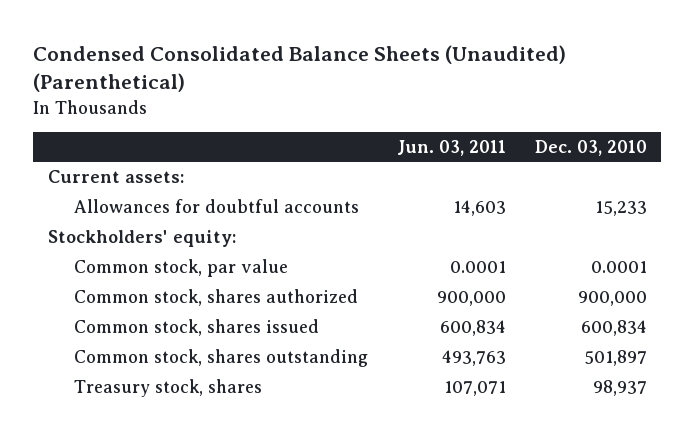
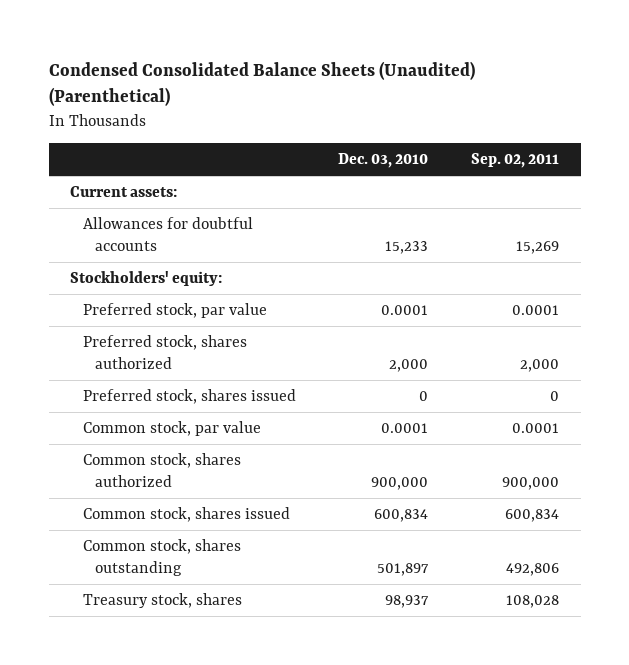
[396,139,506,156] Jun. 03, 2011 -> none
none -> [471,152,560,168] Sep. 02, 2011
none -> [82,303,267,319] Preferred stock, par value
none -> [82,335,247,369] Preferred stock, shares authorized
none -> [82,389,296,405] Preferred stock, shares issued

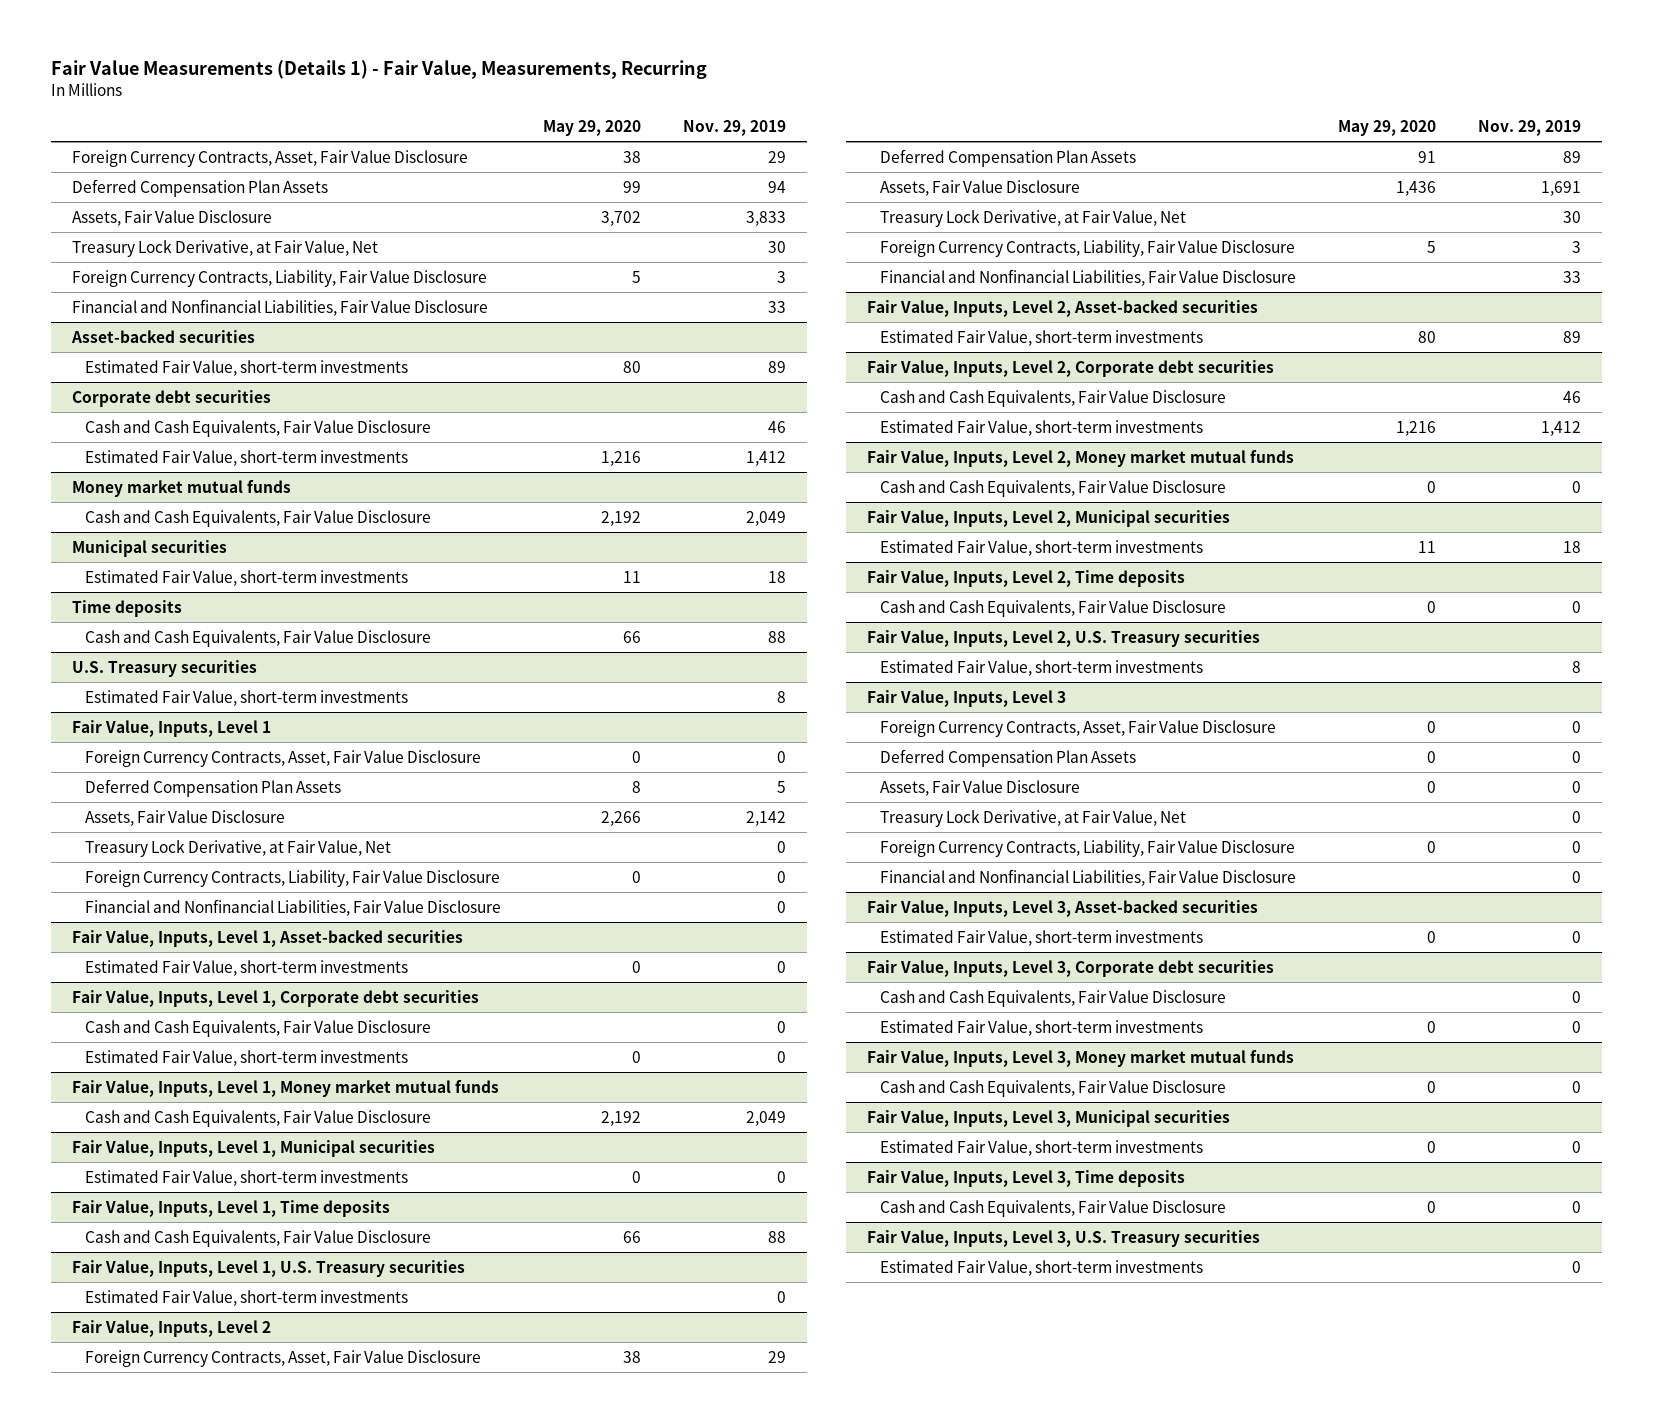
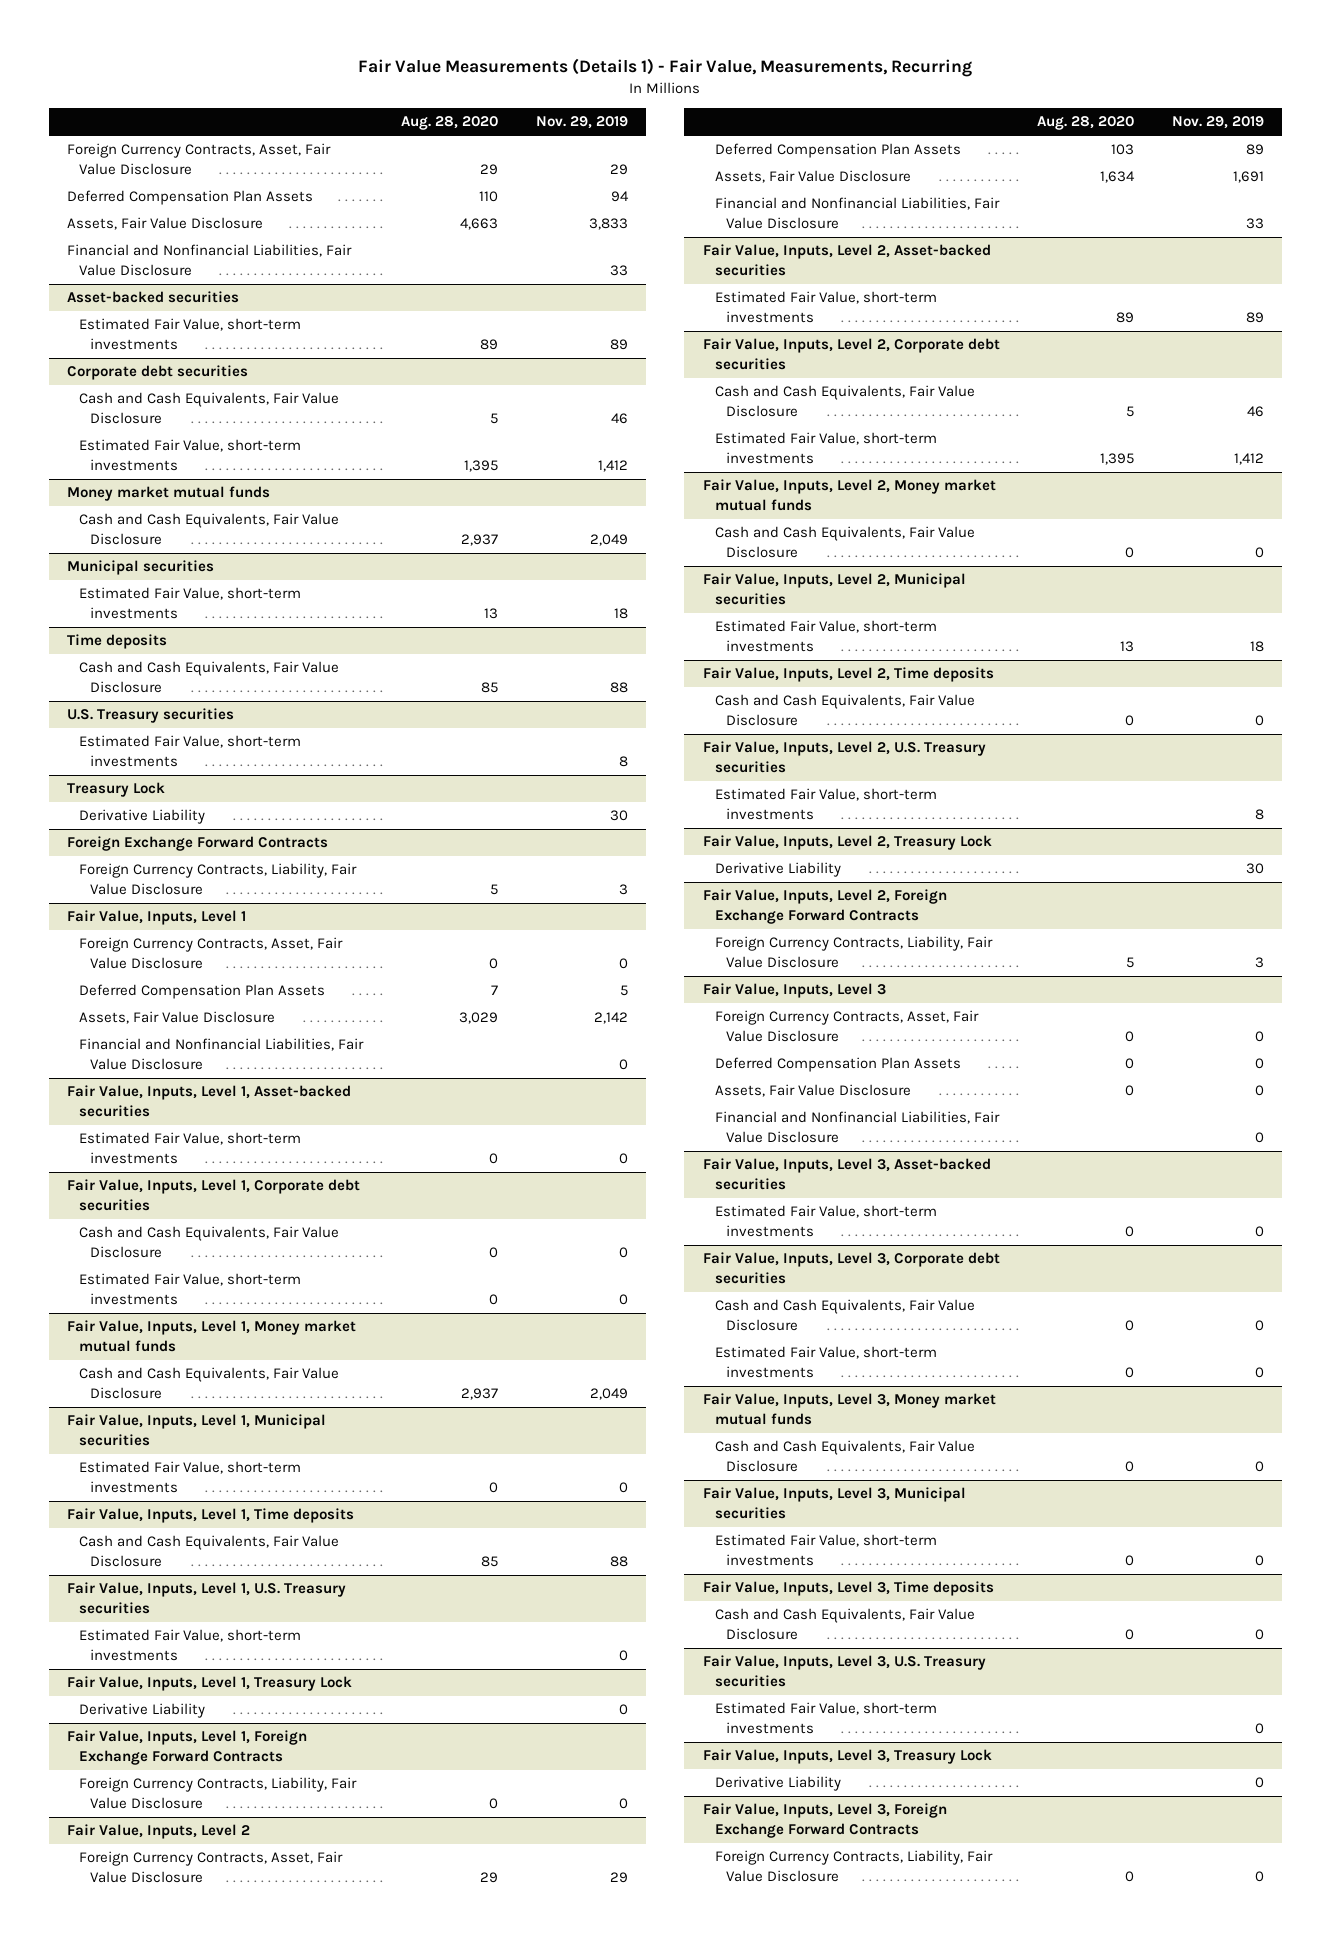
[542,119,641,136] May 29, 2020 -> none
none -> [401,116,499,131] Aug. 28, 2020
[71,239,378,257] Treasury Lock Derivative, at Fair Value, Net -> none
[71,269,487,287] Foreign Currency Contracts, Liability, Fair Value Disclosure -> none
none -> [67,782,166,798] Treasury Lock
none -> [78,809,205,825] Derivative Liability
none -> [67,836,329,852] Foreign Exchange Forward Contracts
none -> [78,863,357,895] Foreign Currency Contracts, Liability, Fair Value Disclosure
[84,839,391,857] Treasury Lock Derivative, at Fair Value, Net -> none
[84,869,500,887] Foreign Currency Contracts, Liability, Fair Value Disclosure -> none
none -> [67,1676,353,1692] Fair Value, Inputs, Level 1, Treasury Lock
none -> [78,1703,205,1719] Derivative Liability
none -> [67,1730,308,1765] Fair Value, Inputs, Level 1, Foreign Exchange Forward Contracts
none -> [78,1777,357,1809] Foreign Currency Contracts, Liability, Fair Value Disclosure
[879,209,1186,227] Treasury Lock Derivative, at Fair Value, Net -> none
[879,239,1295,257] Foreign Currency Contracts, Liability, Fair Value Disclosure -> none
none -> [703,835,993,851] Fair Value, Inputs, Level 2, Treasury Lock
none -> [714,862,841,878] Derivative Liability
none -> [703,889,948,924] Fair Value, Inputs, Level 2, Foreign Exchange Forward Contracts
none -> [714,936,993,968] Foreign Currency Contracts, Liability, Fair Value Disclosure
[879,809,1186,827] Treasury Lock Derivative, at Fair Value, Net -> none
[879,839,1295,857] Foreign Currency Contracts, Liability, Fair Value Disclosure -> none
none -> [703,1749,993,1765] Fair Value, Inputs, Level 3, Treasury Lock
none -> [714,1776,841,1792] Derivative Liability
none -> [703,1803,948,1838] Fair Value, Inputs, Level 3, Foreign Exchange Forward Contracts
none -> [714,1850,993,1882] Foreign Currency Contracts, Liability, Fair Value Disclosure

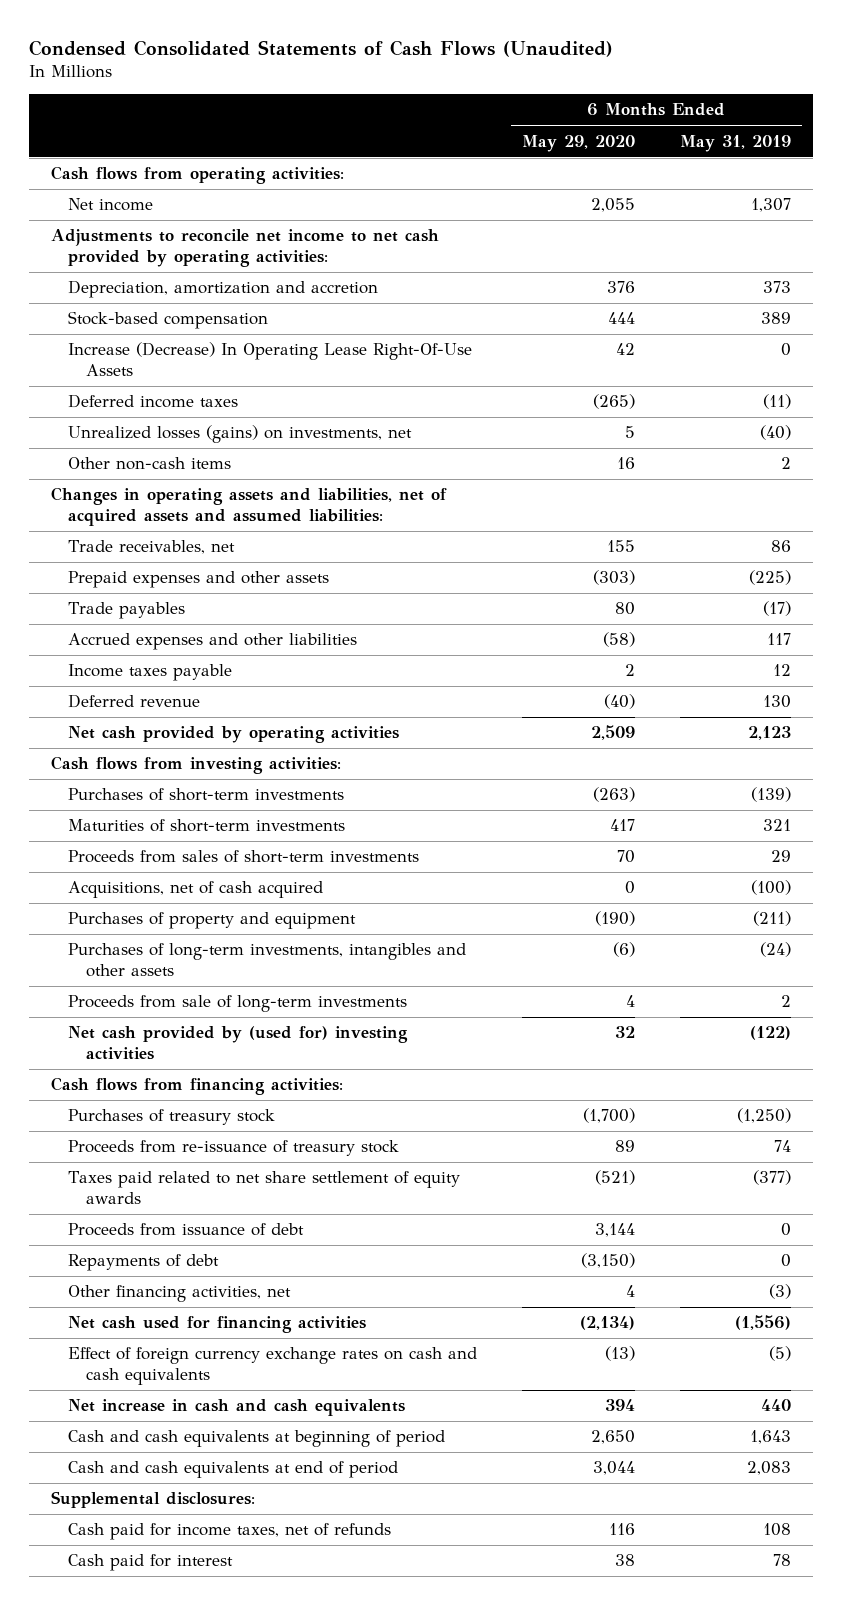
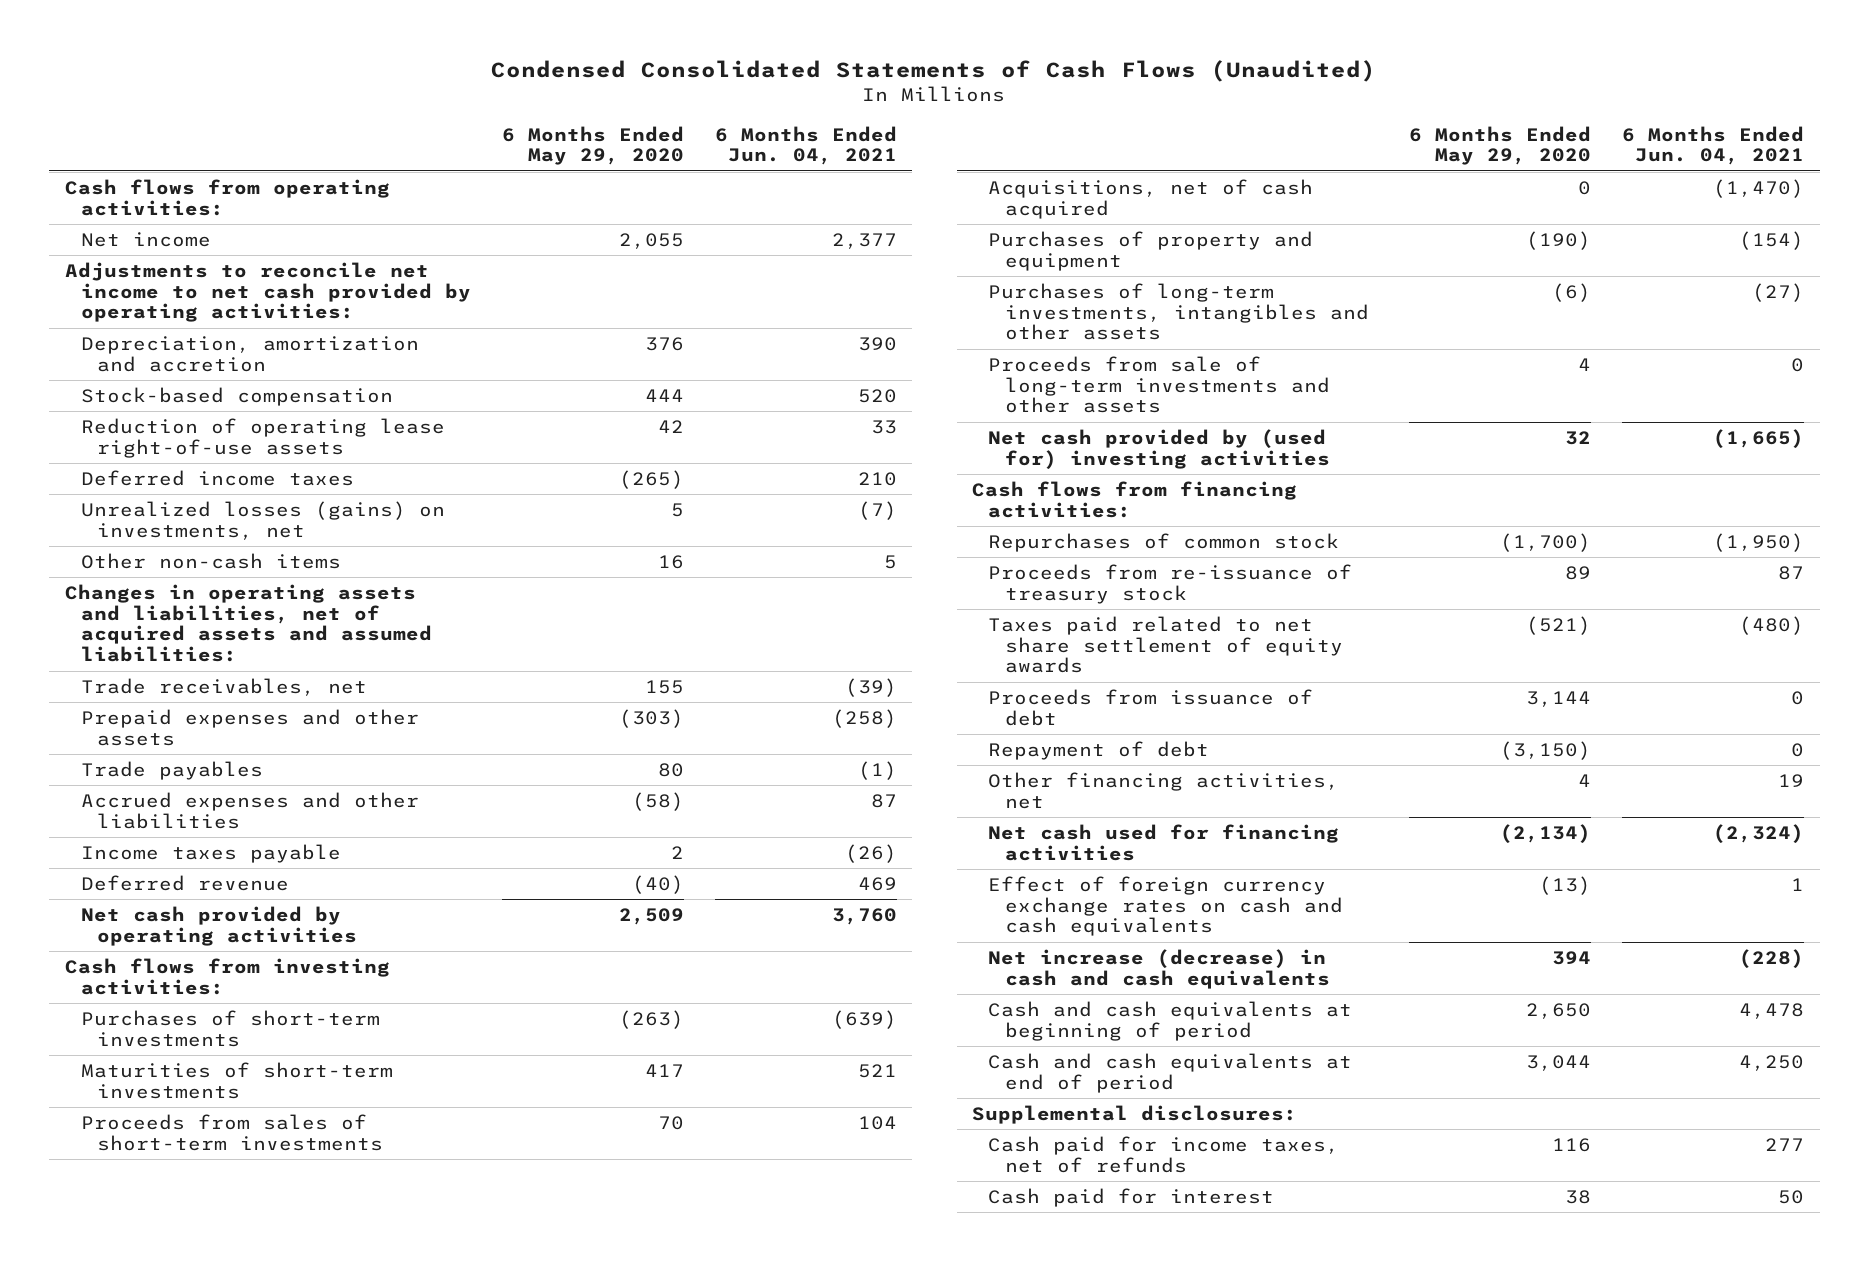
[679,134,791,152] May 31, 2019 -> none
none -> [714,125,897,166] 6 Months Ended Jun. 04, 2021
[68,342,473,377] Increase (Decrease) In Operating Lease Right-Of-Use Assets -> [81,417,446,458] Reduction of operating lease right-of-use assets
[68,995,408,1013] Proceeds from sale of long-term investments -> [988,355,1330,414] Proceeds from sale of long-term investments and other assets
[68,1109,276,1126] Purchases of treasury stock -> [988,532,1340,552] Repurchases of common stock
[68,1254,220,1272] Repayments of debt -> [988,740,1210,760] Repayment of debt
[68,1399,406,1417] Net increase in cash and cash equivalents -> [988,948,1330,989] Net increase (decrease) in cash and cash equivalents

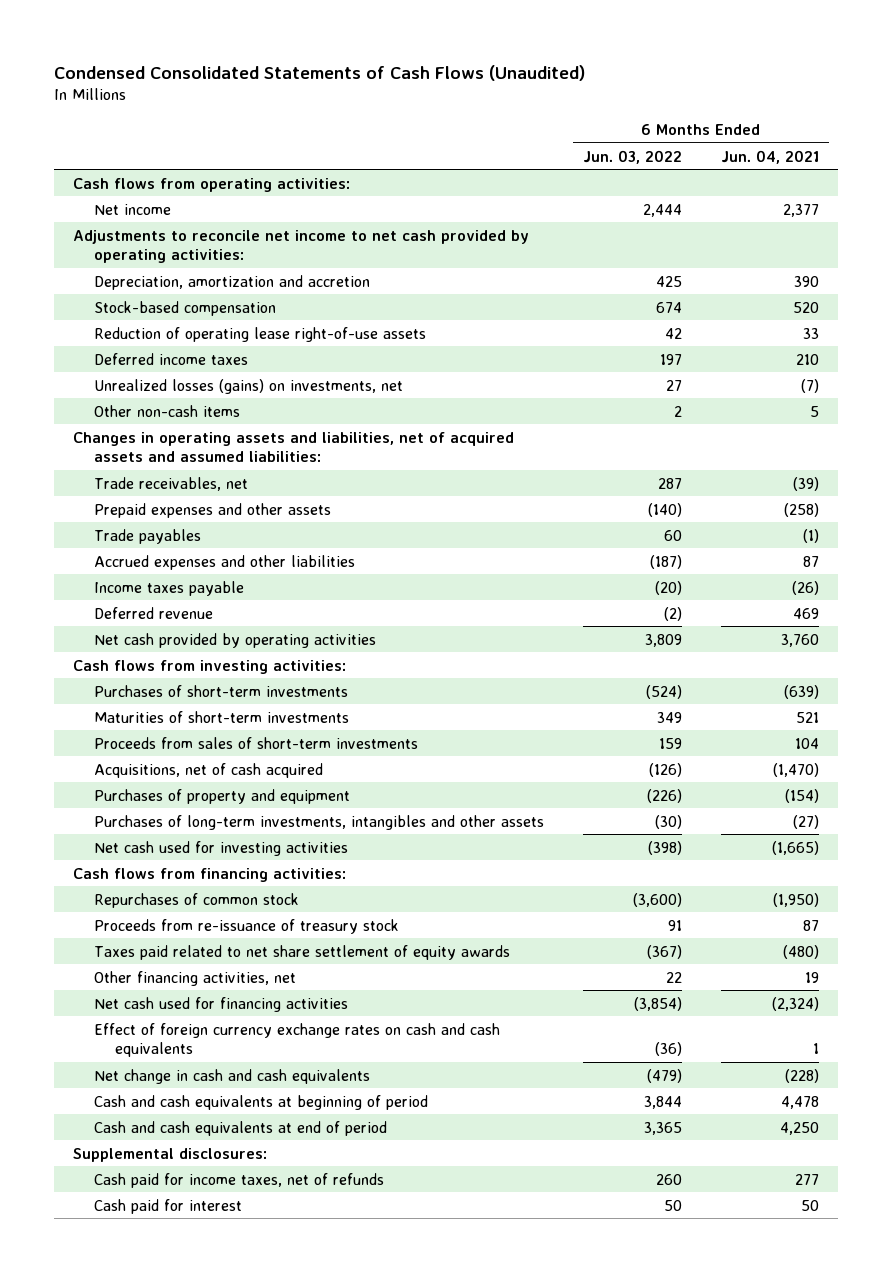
[501,125,684,166] 6 Months Ended May 29, 2020 -> none
none -> [583,149,683,164] Jun. 03, 2022
[988,355,1330,414] Proceeds from sale of long-term investments and other assets -> none
[988,428,1330,469] Net cash provided by (used for) investing activities -> [94,840,349,856] Net cash used for investing activities
[988,688,1314,726] Proceeds from issuance of debt -> none
[988,740,1210,760] Repayment of debt -> none
[988,948,1330,989] Net increase (decrease) in cash and cash equivalents -> [94,1068,371,1084] Net change in cash and cash equivalents

